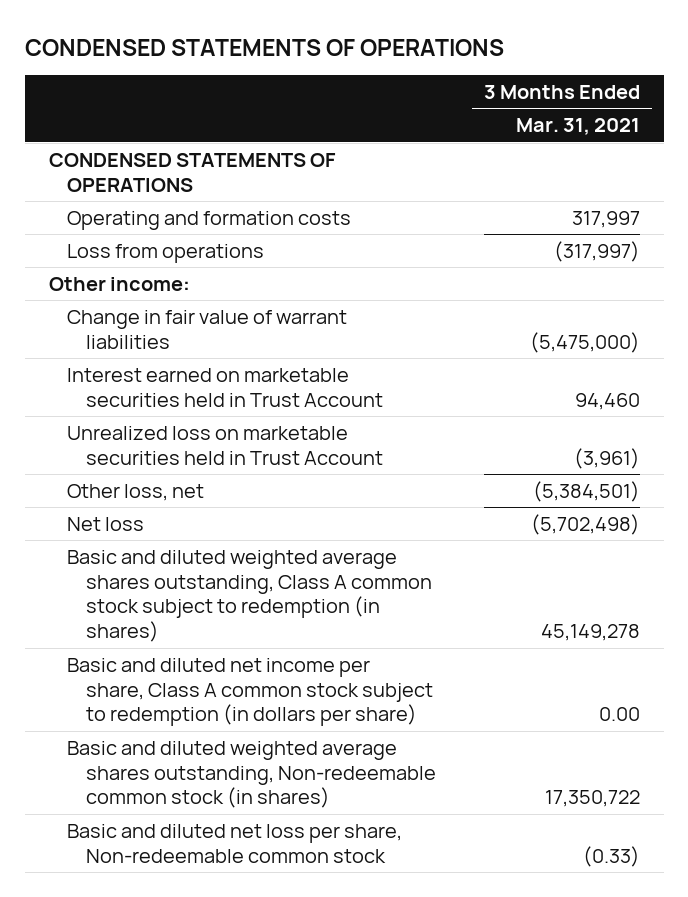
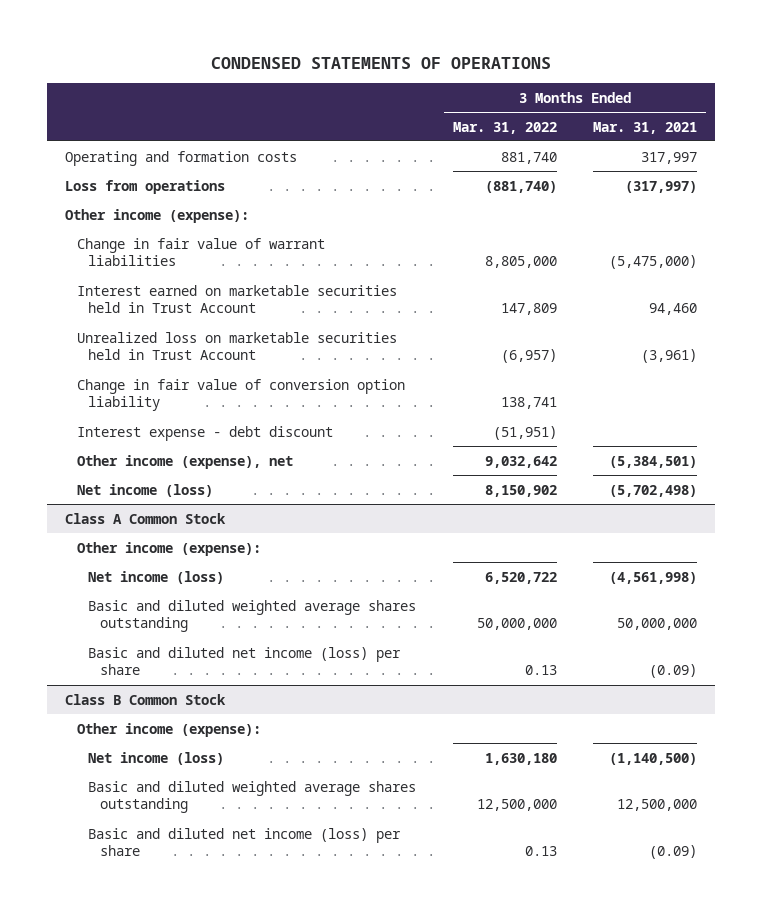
none -> [452,121,557,134] Mar. 31, 2022
[48,152,336,192] CONDENSED STATEMENTS OF OPERATIONS -> none
[48,276,190,291] Other income: -> [64,208,249,223] Other income (expense):
[67,549,432,643] Basic and diluted weighted average shares outstanding, Class A common stock subject to redemption (in shares) -> none
[67,657,433,727] Basic and diluted net income per share, Class A common stock subject to redemption (in dollars per share) -> none
none -> [76,378,405,412] Change in fair value of conversion option liability
none -> [76,425,333,441] Interest expense - debt discount
[67,483,205,501] Other loss, net -> [76,454,293,469] Other income (expense), net
[67,516,145,531] Net loss -> [76,483,213,497] Net income (loss)
none -> [64,512,226,524] Class A Common Stock
none -> [76,541,261,556] Other income (expense):
none -> [88,570,225,584] Net income (loss)
[67,740,436,809] Basic and diluted weighted average shares outstanding, Non-redeemable common stock (in shares) -> [88,599,417,633] Basic and diluted weighted average shares outstanding
[544,790,640,808] 17,350,722 -> [616,618,697,631] 50,000,000
[67,823,403,863] Basic and diluted net loss per share, Non-redeemable common stock -> [88,646,402,676] Basic and diluted net income (loss) per share
[582,845,640,867] (0.33) -> [648,664,697,679] (0.09)
none -> [64,693,226,705] Class B Common Stock
none -> [76,722,261,737] Other income (expense):
none -> [88,751,225,765] Net income (loss)
none -> [88,780,417,814] Basic and diluted weighted average shares outstanding
none -> [88,827,402,857] Basic and diluted net income (loss) per share

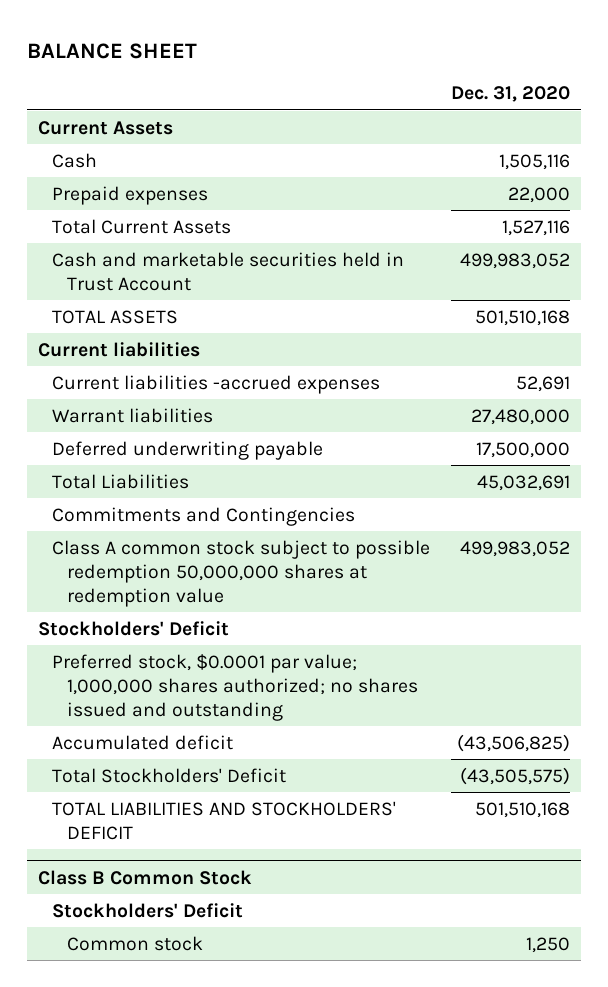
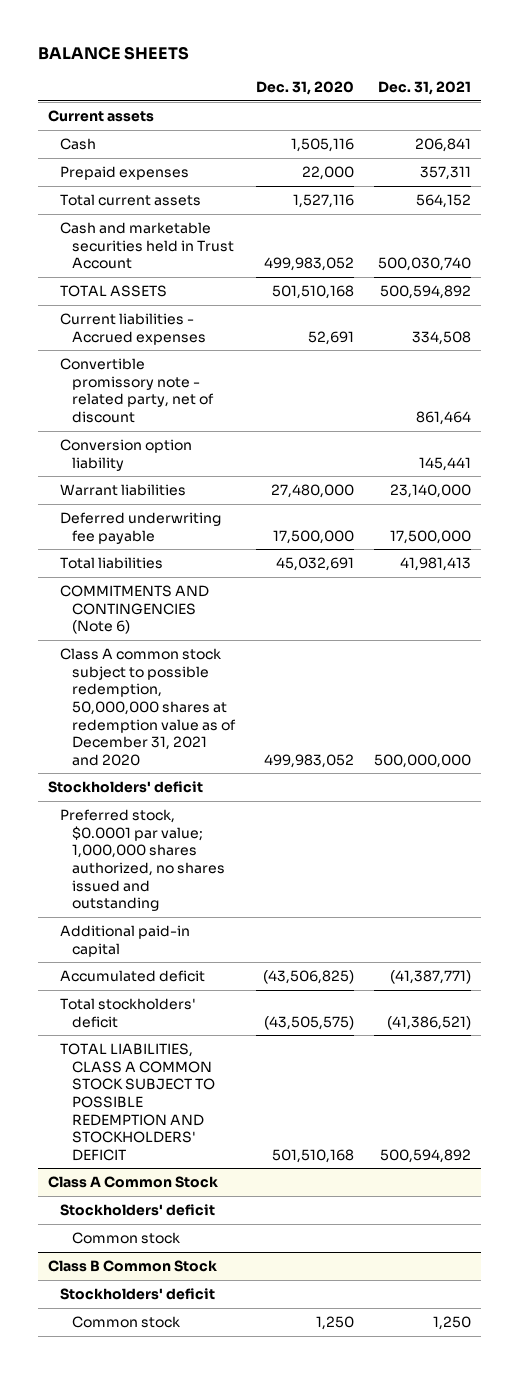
[27,42,198,59] BALANCE SHEET -> [37,46,189,61] BALANCE SHEETS
none -> [377,81,471,96] Dec. 31, 2021
[37,120,173,135] Current Assets -> [47,109,154,122] Current assets
[52,218,232,234] Total Current Assets -> [60,193,202,206] Total current assets
[37,341,200,357] Current liabilities -> none
[52,374,381,394] Current liabilities -accrued expenses -> [60,312,207,345] Current liabilities - Accrued expenses
none -> [60,357,215,423] Convertible promissory note - related party, net of discount
none -> [60,438,193,471] Conversion option liability
[52,440,324,460] Deferred underwriting payable -> [60,511,222,544] Deferred underwriting fee payable
[52,473,190,489] Total Liabilities -> [60,556,164,569] Total liabilities
[52,506,356,526] Commitments and Contingencies -> [60,584,210,635] COMMITMENTS AND CONTINGENCIES (Note 6)
[52,539,431,607] Class A common stock subject to possible redemption 50,000,000 shares at redemption value -> [60,647,237,766] Class A common stock subject to possible redemption, 50,000,000 shares at redemption value as of December 31, 2021 and 2020
[37,620,229,636] Stockholders' Deficit -> [47,780,203,793] Stockholders' deficit
[52,653,418,721] Preferred stock, $0.0001 par value; 1,000,000 shares authorized; no shares issued and outstanding -> [60,808,226,912] Preferred stock, $0.0001 par value; 1,000,000 shares authorized, no shares issued and outstanding
none -> [60,924,191,957] Additional paid-in capital
[52,767,287,783] Total Stockholders' Deficit -> [60,997,197,1028] Total stockholders' deficit
[52,800,397,840] TOTAL LIABILITIES AND STOCKHOLDERS' DEFICIT -> [60,1042,216,1161] TOTAL LIABILITIES, CLASS A COMMON STOCK SUBJECT TO POSSIBLE REDEMPTION AND STOCKHOLDERS' DEFICIT
none -> [47,1175,218,1188] Class A Common Stock
none -> [60,1203,216,1216] Stockholders' deficit
none -> [72,1231,181,1244] Common stock
[52,902,244,918] Stockholders' Deficit -> [60,1287,216,1300] Stockholders' deficit

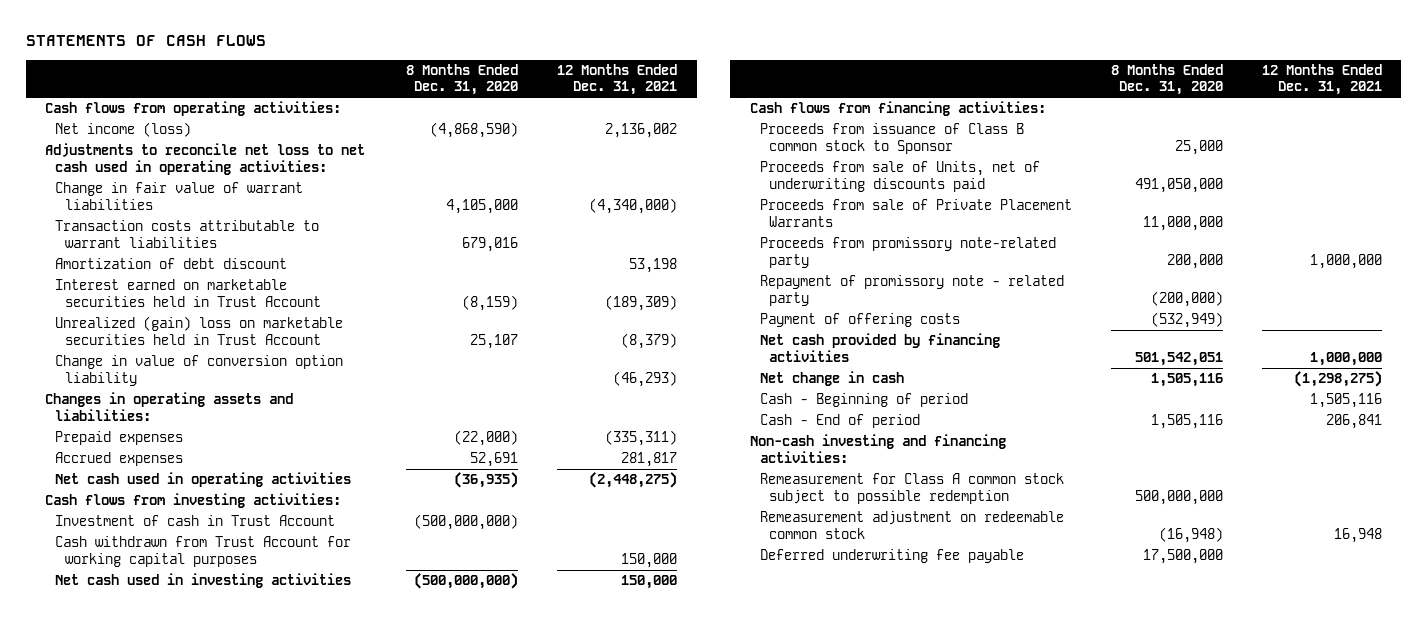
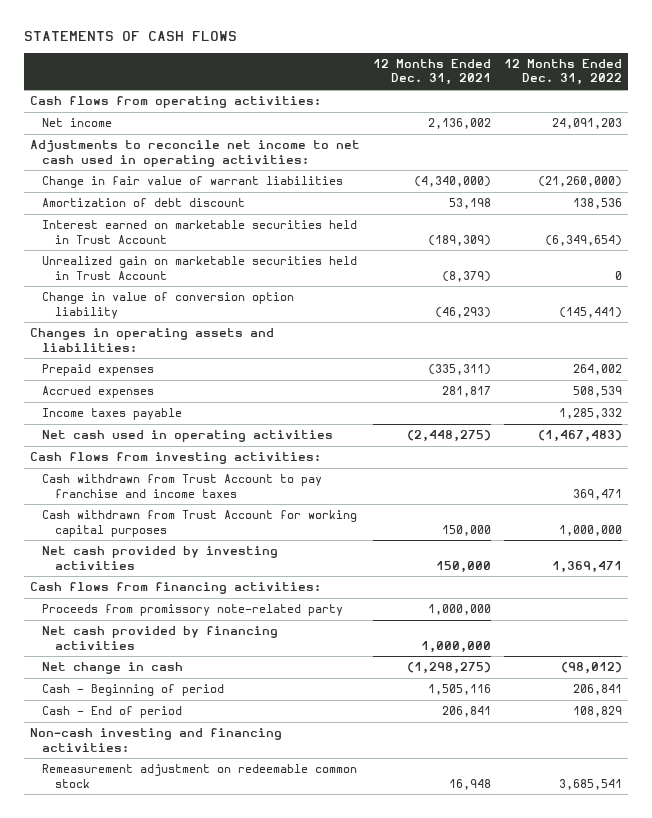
[406,64,519,96] 8 Months Ended Dec. 31, 2020 -> none
none -> [503,59,622,86] 12 Months Ended Dec. 31, 2022
[55,122,192,138] Net income (loss) -> [42,118,113,128] Net income
[45,143,366,175] Adjustments to reconcile net loss to net cash used in operating activities: -> [30,140,361,167] Adjustments to reconcile net income to net cash used in operating activities:
[55,220,320,248] Transaction costs attributable to warrant liabilities -> none
[55,316,344,345] Unrealized (gain) loss on marketable securities held in Trust Account -> [42,256,358,280] Unrealized gain on marketable securities held in Trust Account
none -> [42,408,183,421] Income taxes payable
[55,515,336,527] Investment of cash in Trust Account -> none
none -> [42,474,323,498] Cash withdrawn from Trust Account to pay franchise and income taxes
[55,573,352,589] Net cash used in investing activities -> [42,546,279,570] Net cash provided by investing activities
[759,123,1024,154] Proceeds from issuance of Class B common stock to Sponsor -> none
[759,161,1040,192] Proceeds from sale of Units, net of underwriting discounts paid -> none
[759,199,1072,227] Proceeds from sale of Private Placement Warrants -> none
[759,275,1064,306] Repayment of promissory note - related party -> none
[759,313,960,328] Payment of offering costs -> none
[759,473,1064,504] Remeasurement for Class A common stock subject to possible redemption -> none
[759,549,1024,564] Deferred underwriting fee payable -> none

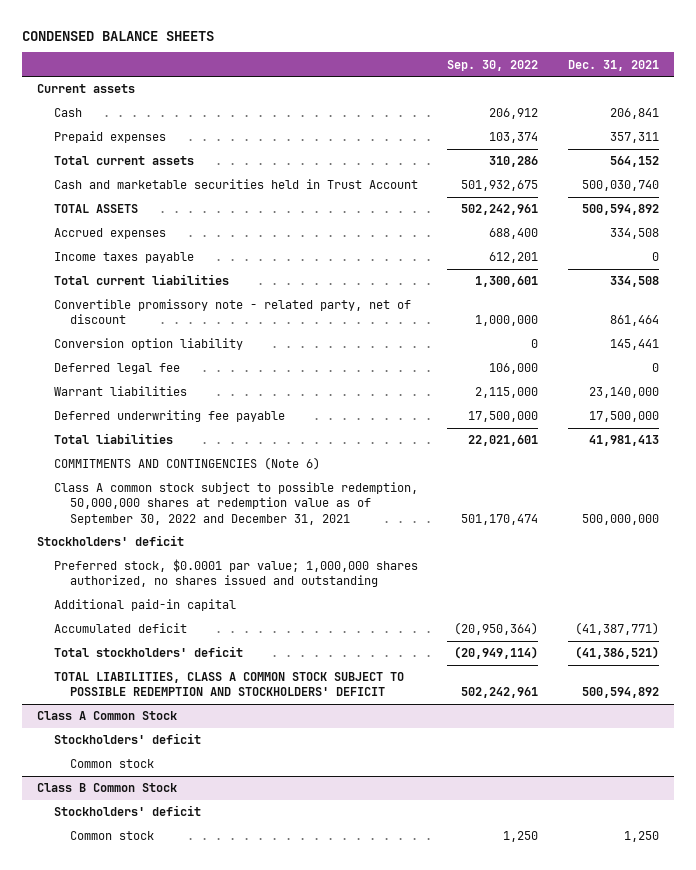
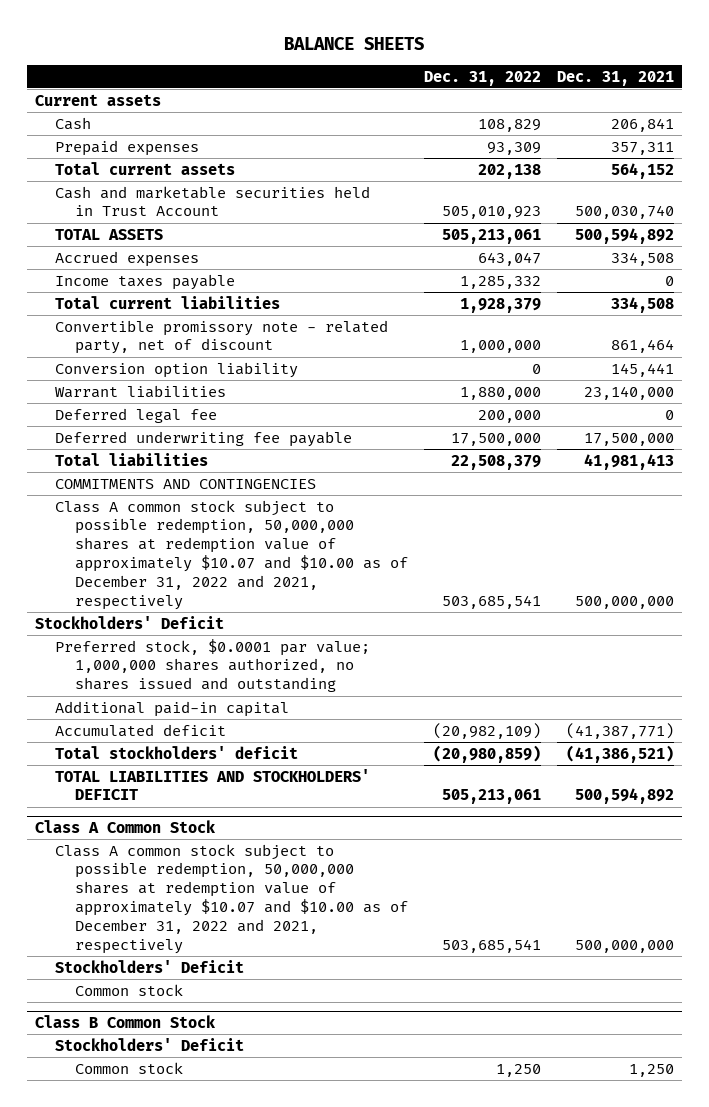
[22,30,215,41] CONDENSED BALANCE SHEETS -> [284,37,425,51] BALANCE SHEETS
[447,59,539,71] Sep. 30, 2022 -> none
none -> [423,70,541,86] Dec. 31, 2022
[53,363,180,375] Deferred legal fee -> [54,407,217,423] Deferred legal fee
[53,457,320,471] COMMITMENTS AND CONTINGENCIES (Note 6) -> [54,478,316,489] COMMITMENTS AND CONTINGENCIES
[53,482,418,525] Class A common stock subject to possible redemption, 50,000,000 shares at redemption value as of September 30, 2022 and December 31, 2021 -> [54,499,408,611] Class A common stock subject to possible redemption, 50,000,000 shares at redemption value of approximately $10.07 and $10.00 as of December 31, 2022 and 2021, respectively
[37,535,185,547] Stockholders' deficit -> [34,615,224,629] Stockholders' Deficit
[53,672,404,697] TOTAL LIABILITIES, CLASS A COMMON STOCK SUBJECT TO POSSIBLE REDEMPTION AND STOCKHOLDERS' DEFICIT -> [54,768,370,801] TOTAL LIABILITIES AND STOCKHOLDERS' DEFICIT
none -> [54,843,408,955] Class A common stock subject to possible redemption, 50,000,000 shares at redemption value of approximately $10.07 and $10.00 as of December 31, 2022 and 2021, respectively
[53,733,201,745] Stockholders' deficit -> [54,959,244,973] Stockholders' Deficit
[53,805,201,817] Stockholders' deficit -> [54,1037,244,1051] Stockholders' Deficit

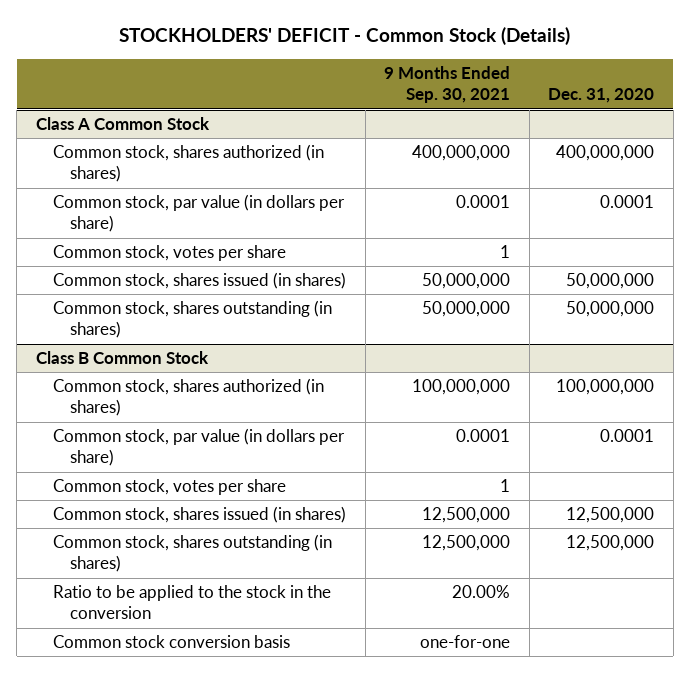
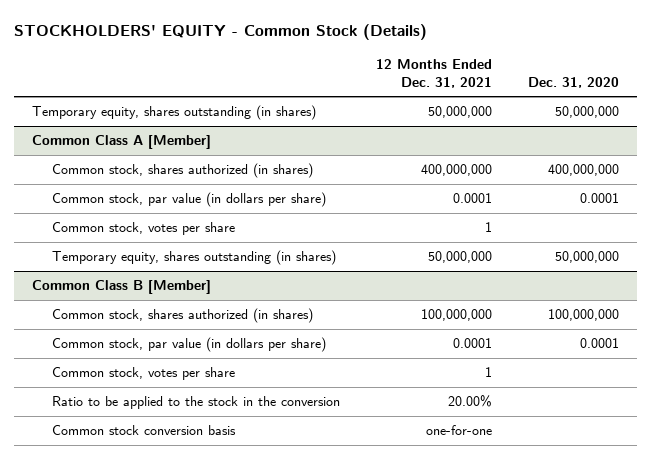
[118,27,570,46] STOCKHOLDERS' DEFICIT - Common Stock (Details) -> [14,23,428,40] STOCKHOLDERS' EQUITY - Common Stock (Details)
[384,66,511,104] 9 Months Ended Sep. 30, 2021 -> none
none -> [375,58,492,88] 12 Months Ended Dec. 31, 2021
none -> [32,105,317,121] Temporary equity, shares outstanding (in shares)
[35,117,210,131] Class A Common Stock -> [32,135,212,150] Common Class A [Member]
[52,272,346,290] Common stock, shares issued (in shares) -> none
[52,300,332,339] Common stock, shares outstanding (in shares) -> none
none -> [51,250,336,266] Temporary equity, shares outstanding (in shares)
[35,351,209,365] Class B Common Stock -> [32,280,212,295] Common Class B [Member]
[52,506,346,524] Common stock, shares issued (in shares) -> none
[52,534,332,573] Common stock, shares outstanding (in shares) -> none

